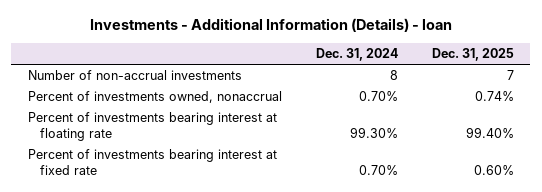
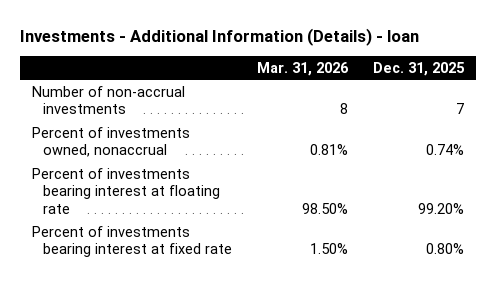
[315,48,398,62] Dec. 31, 2024 -> none
none -> [256,61,349,76] Mar. 31, 2026
[465,127,514,139] 99.40% -> [417,202,464,214] 99.20%
[473,165,514,176] 0.60% -> [425,243,464,255] 0.80%

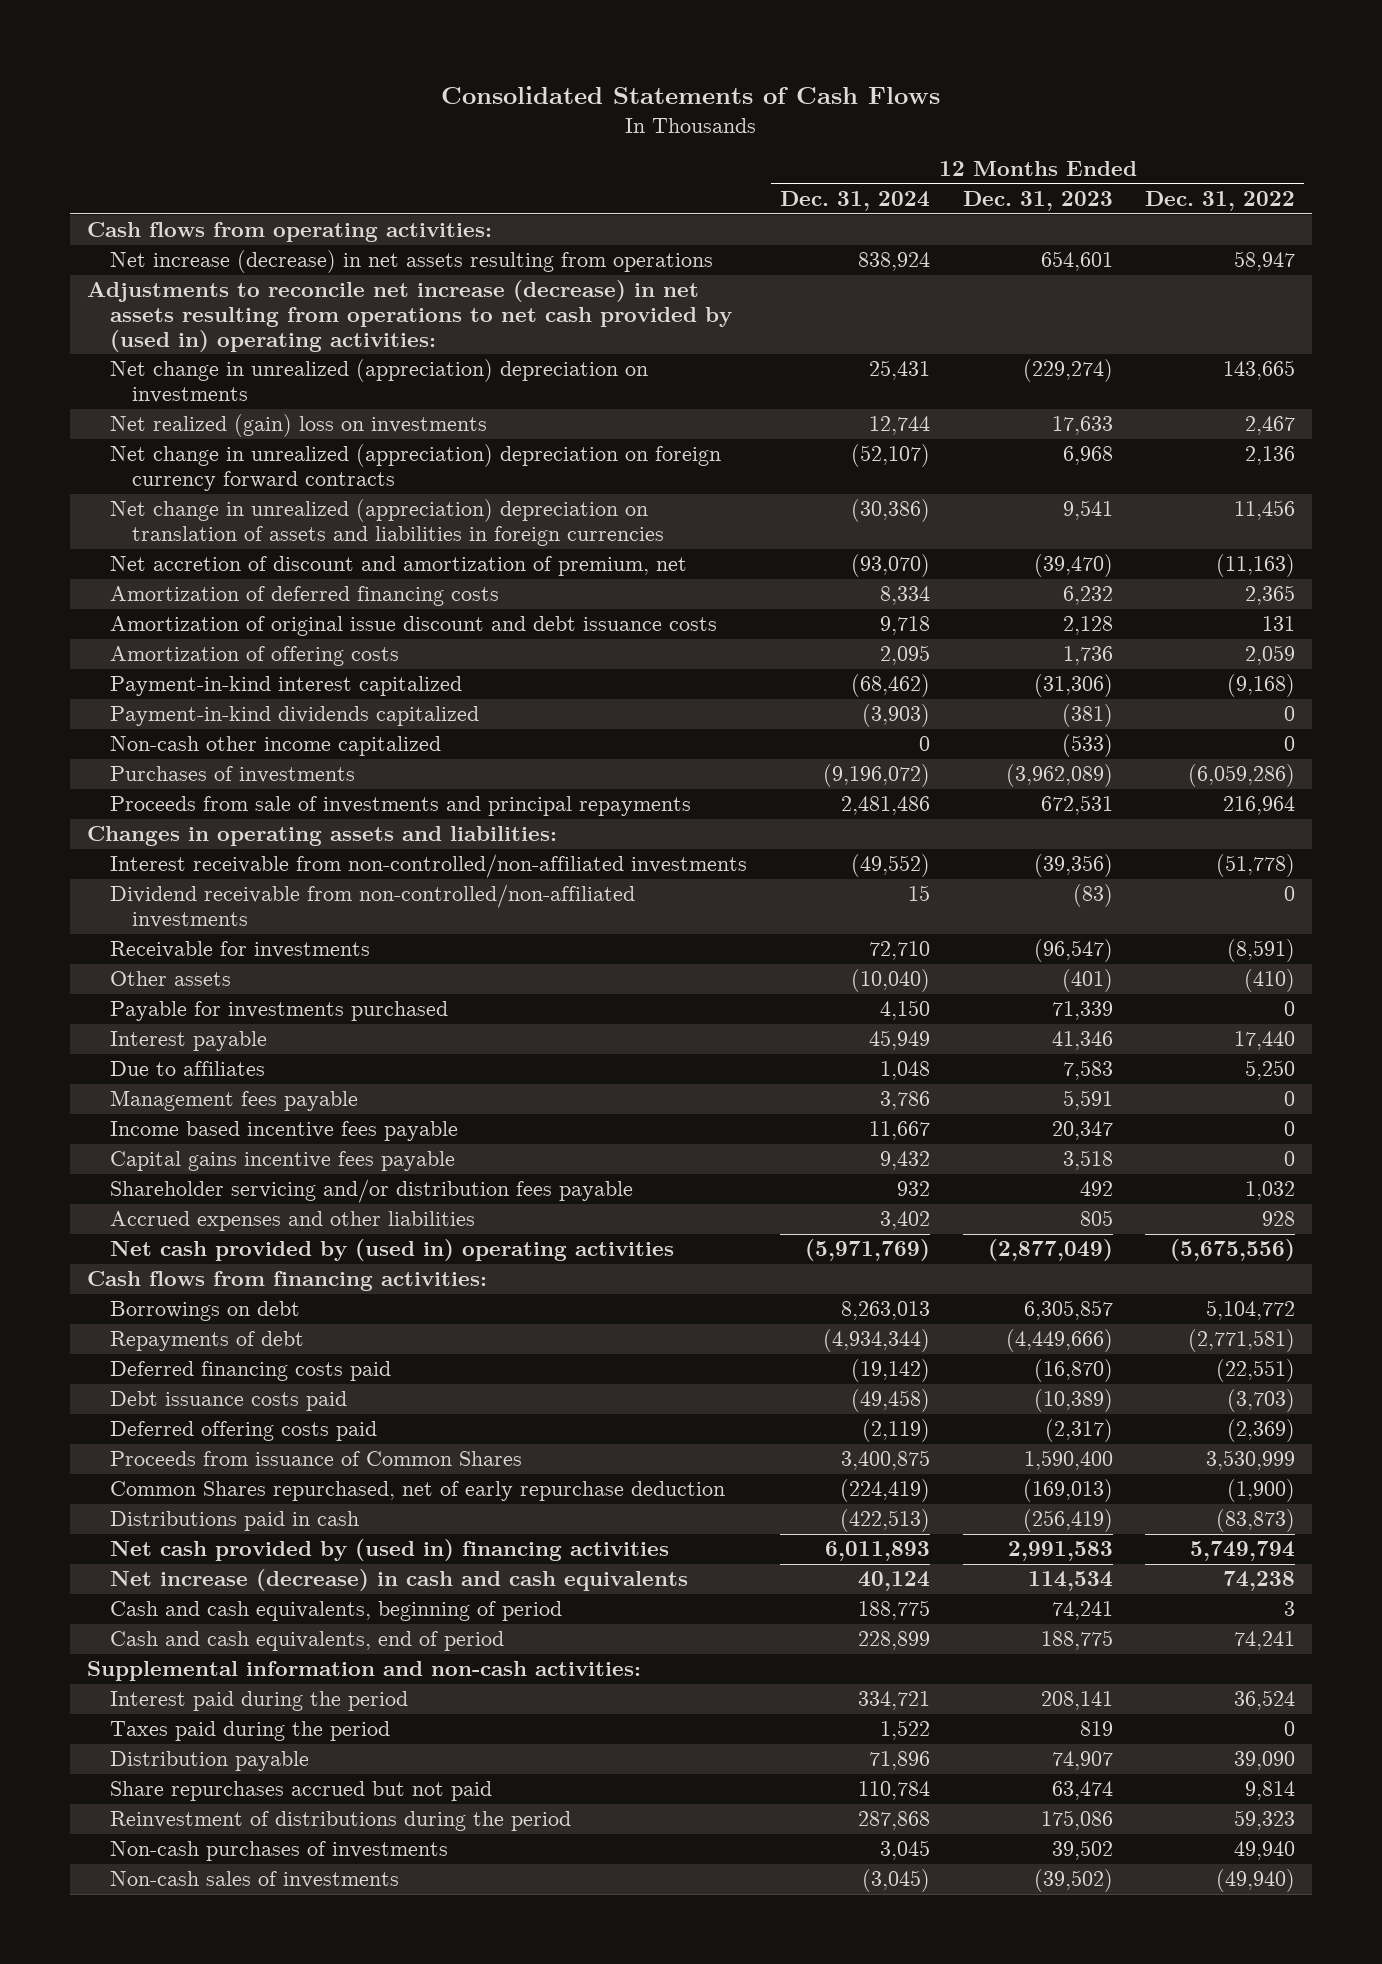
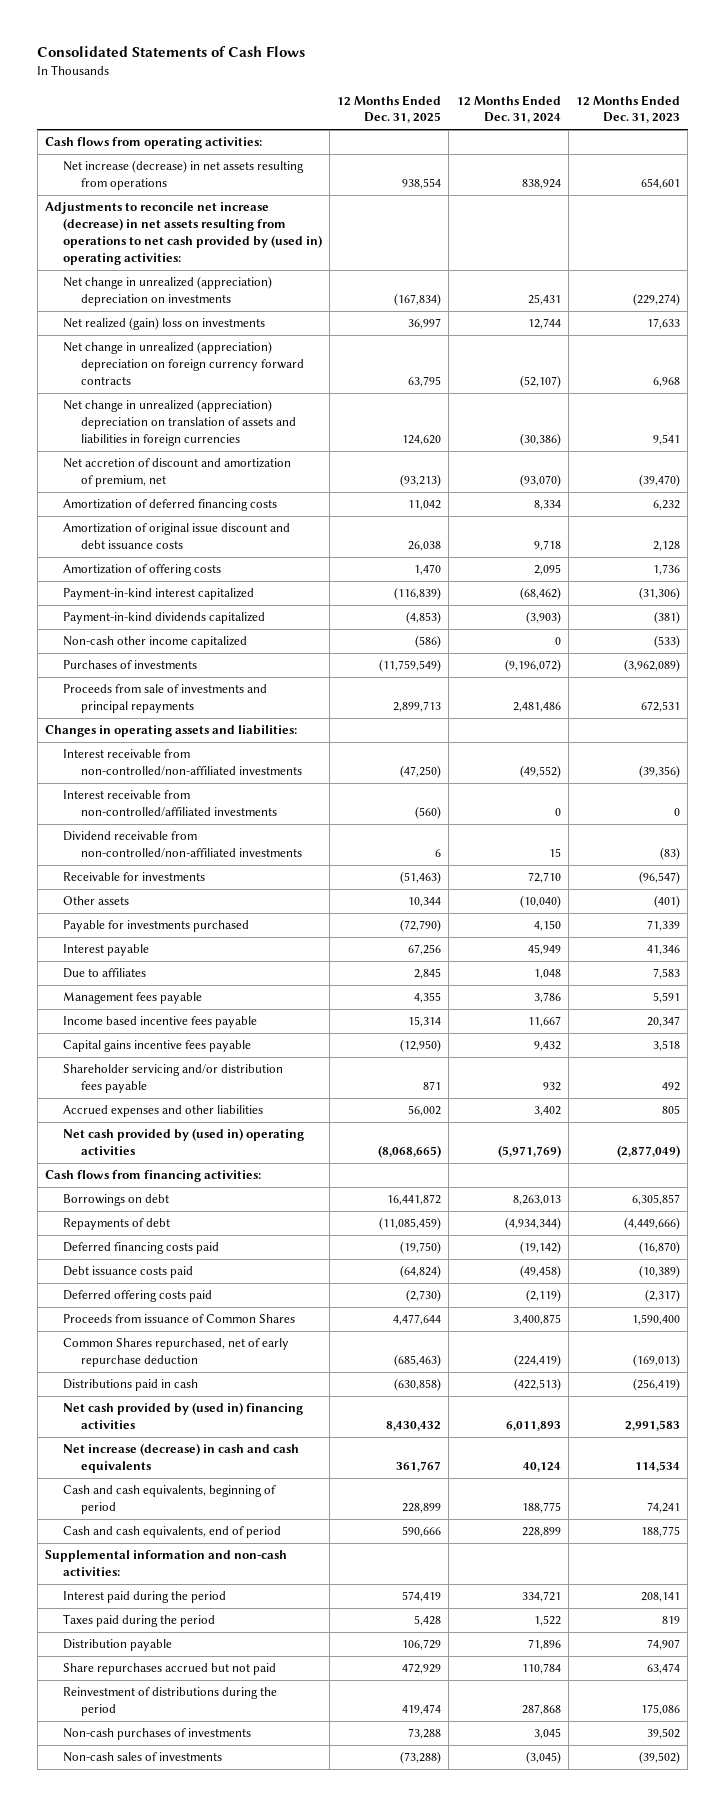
[1145,191,1296,212] Dec. 31, 2022 -> none
none -> [337,94,442,124] 12 Months Ended Dec. 31, 2025
none -> [62,790,277,818] Interest receivable from non-controlled/affiliated investments

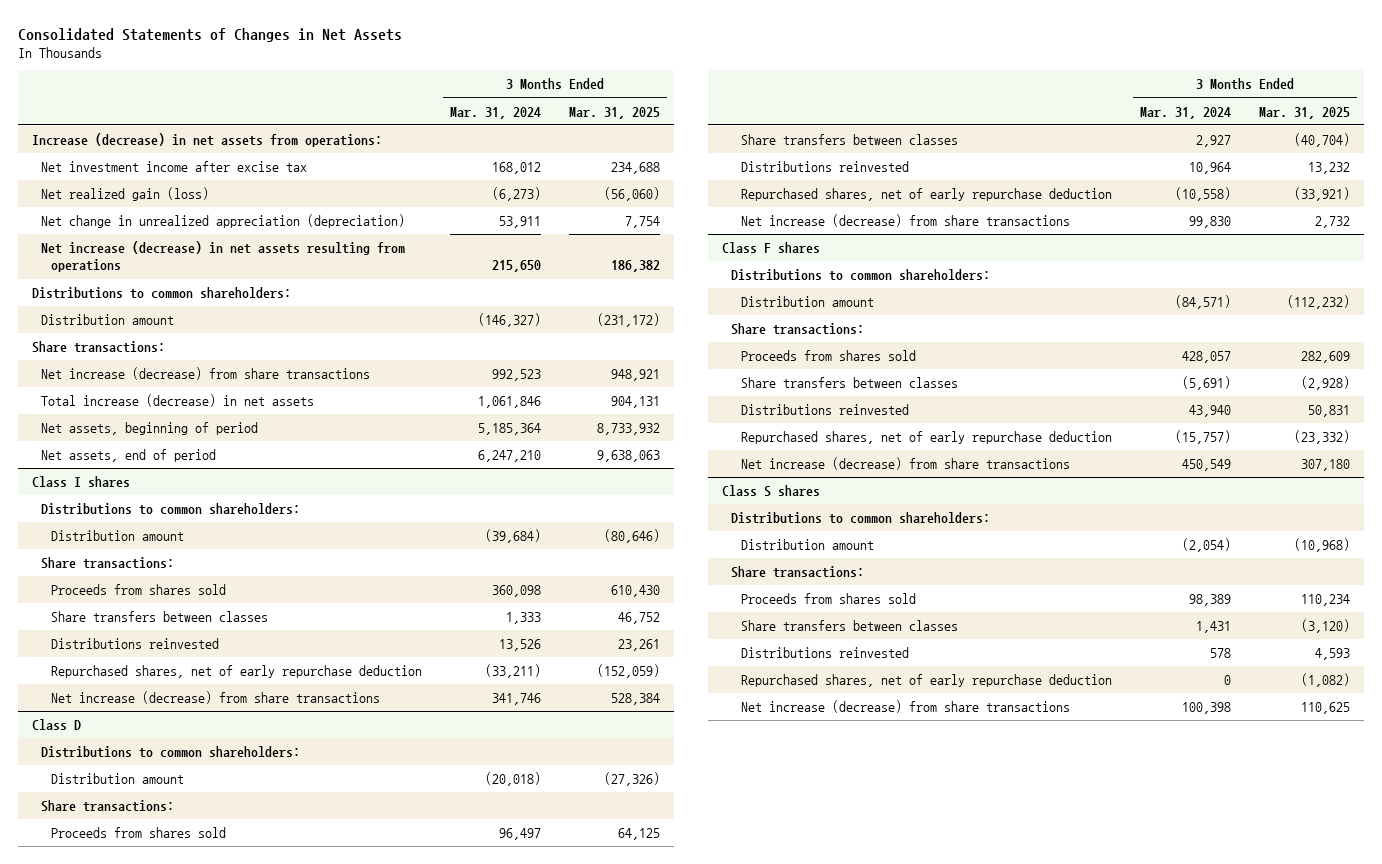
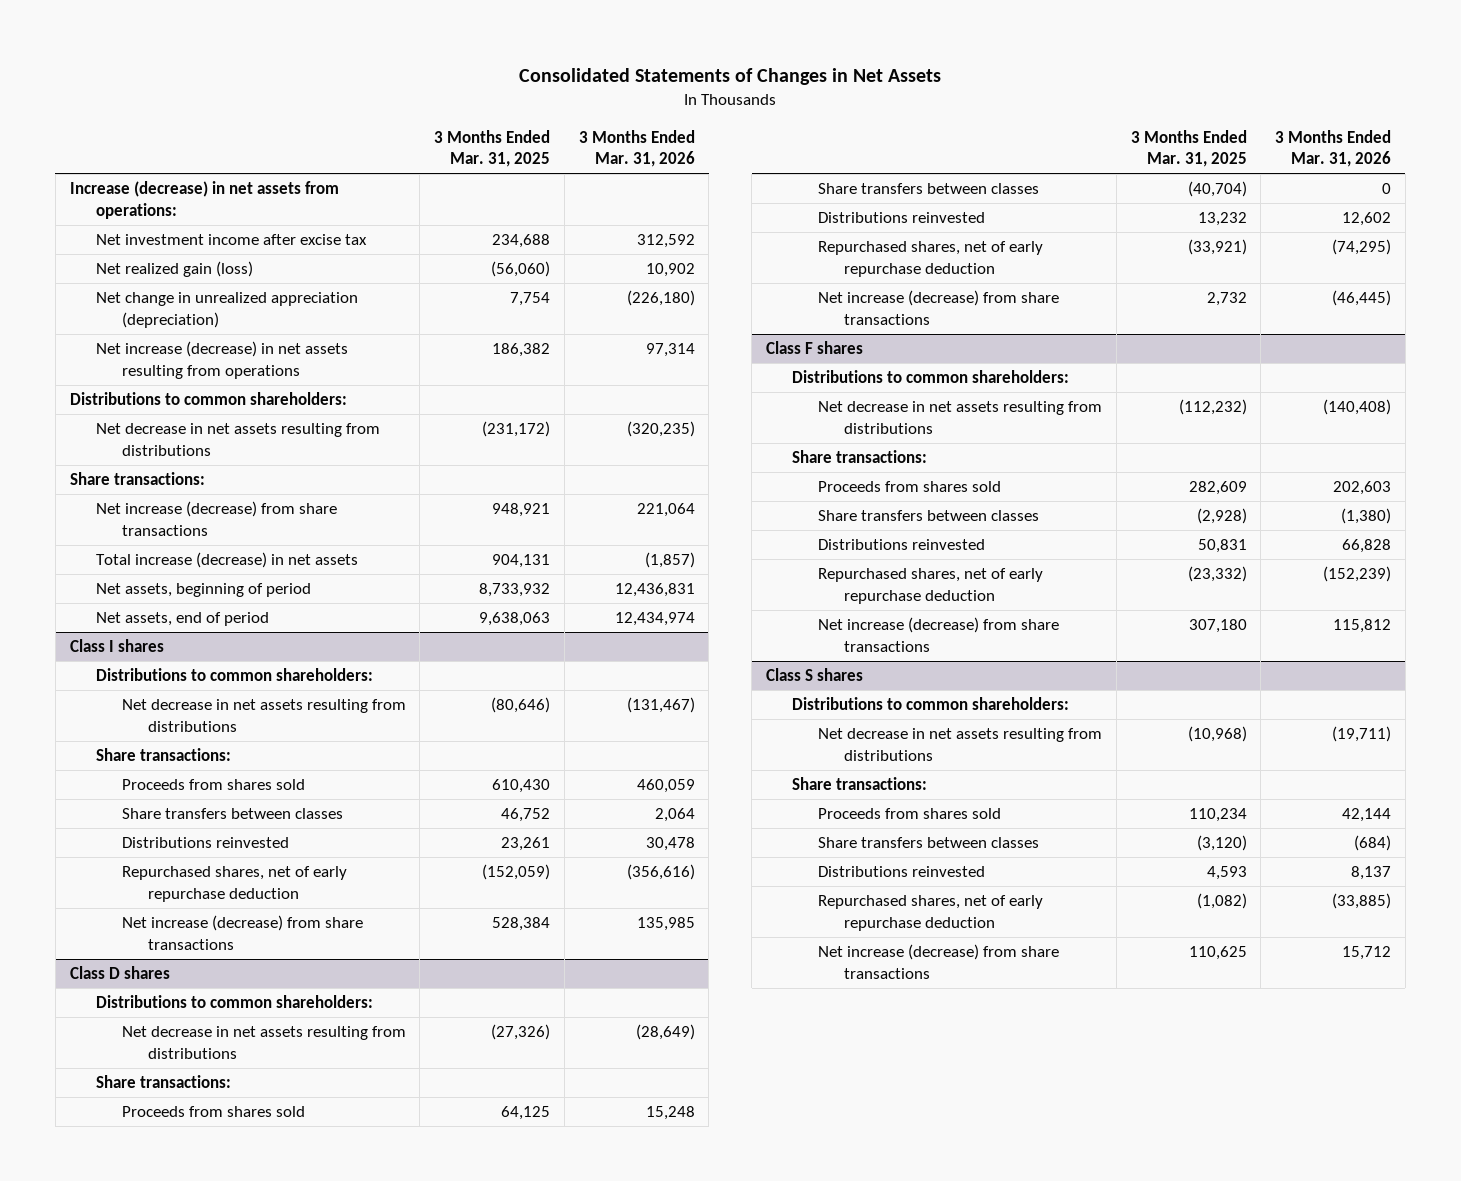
[449,106,541,119] Mar. 31, 2024 -> none
none -> [578,129,695,168] 3 Months Ended Mar. 31, 2026
[41,313,175,325] Distribution amount -> [95,423,380,456] Net decrease in net assets resulting from distributions
[50,529,184,541] Distribution amount -> [121,699,406,732] Net decrease in net assets resulting from distributions
[31,718,81,730] Class D -> [69,966,170,980] Class D shares
[50,772,184,784] Distribution amount -> [121,1026,406,1059] Net decrease in net assets resulting from distributions
[740,295,874,307] Distribution amount -> [818,401,1103,434] Net decrease in net assets resulting from distributions
[740,538,874,550] Distribution amount -> [818,728,1103,761] Net decrease in net assets resulting from distributions

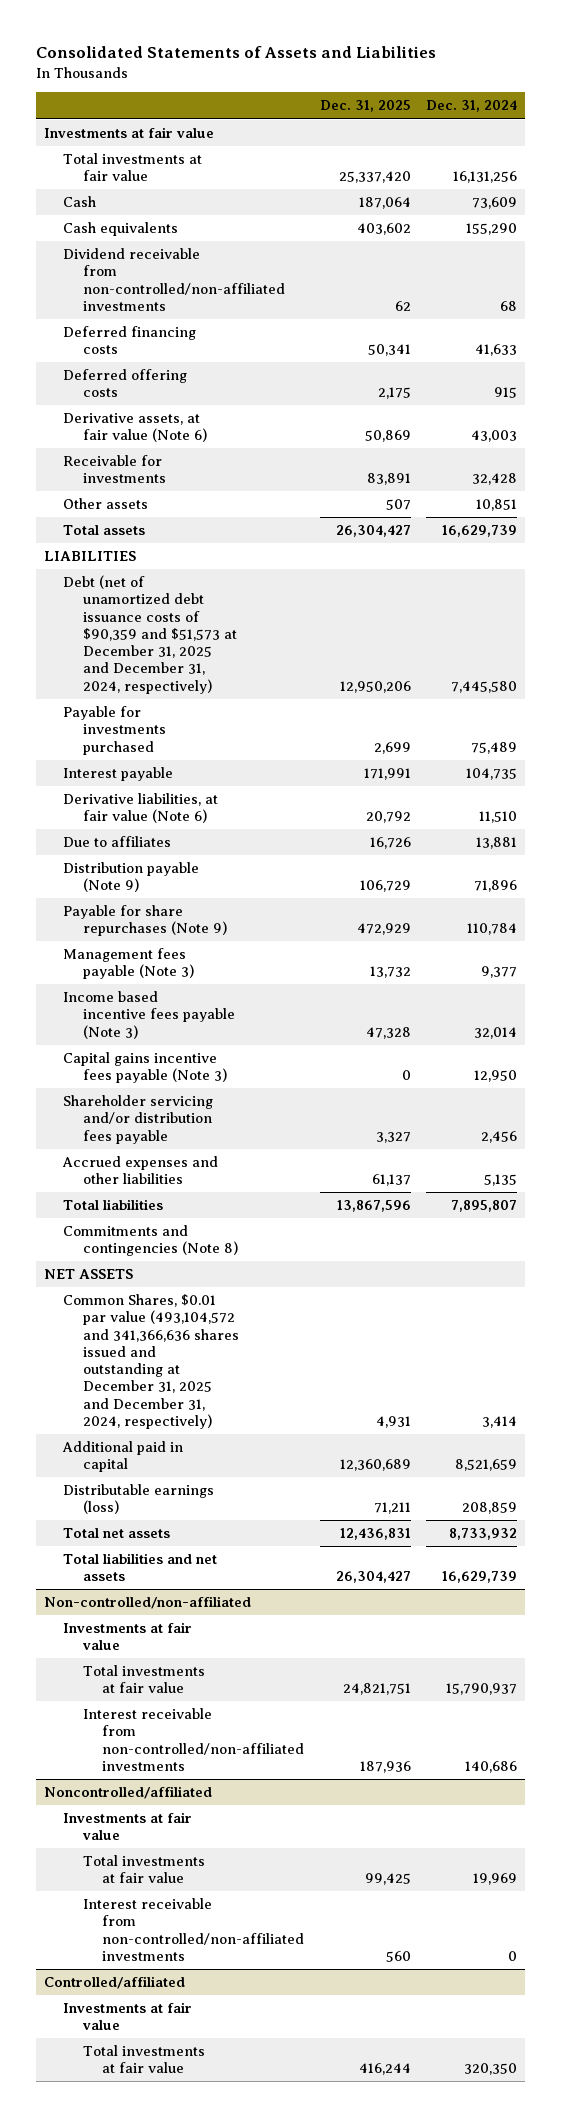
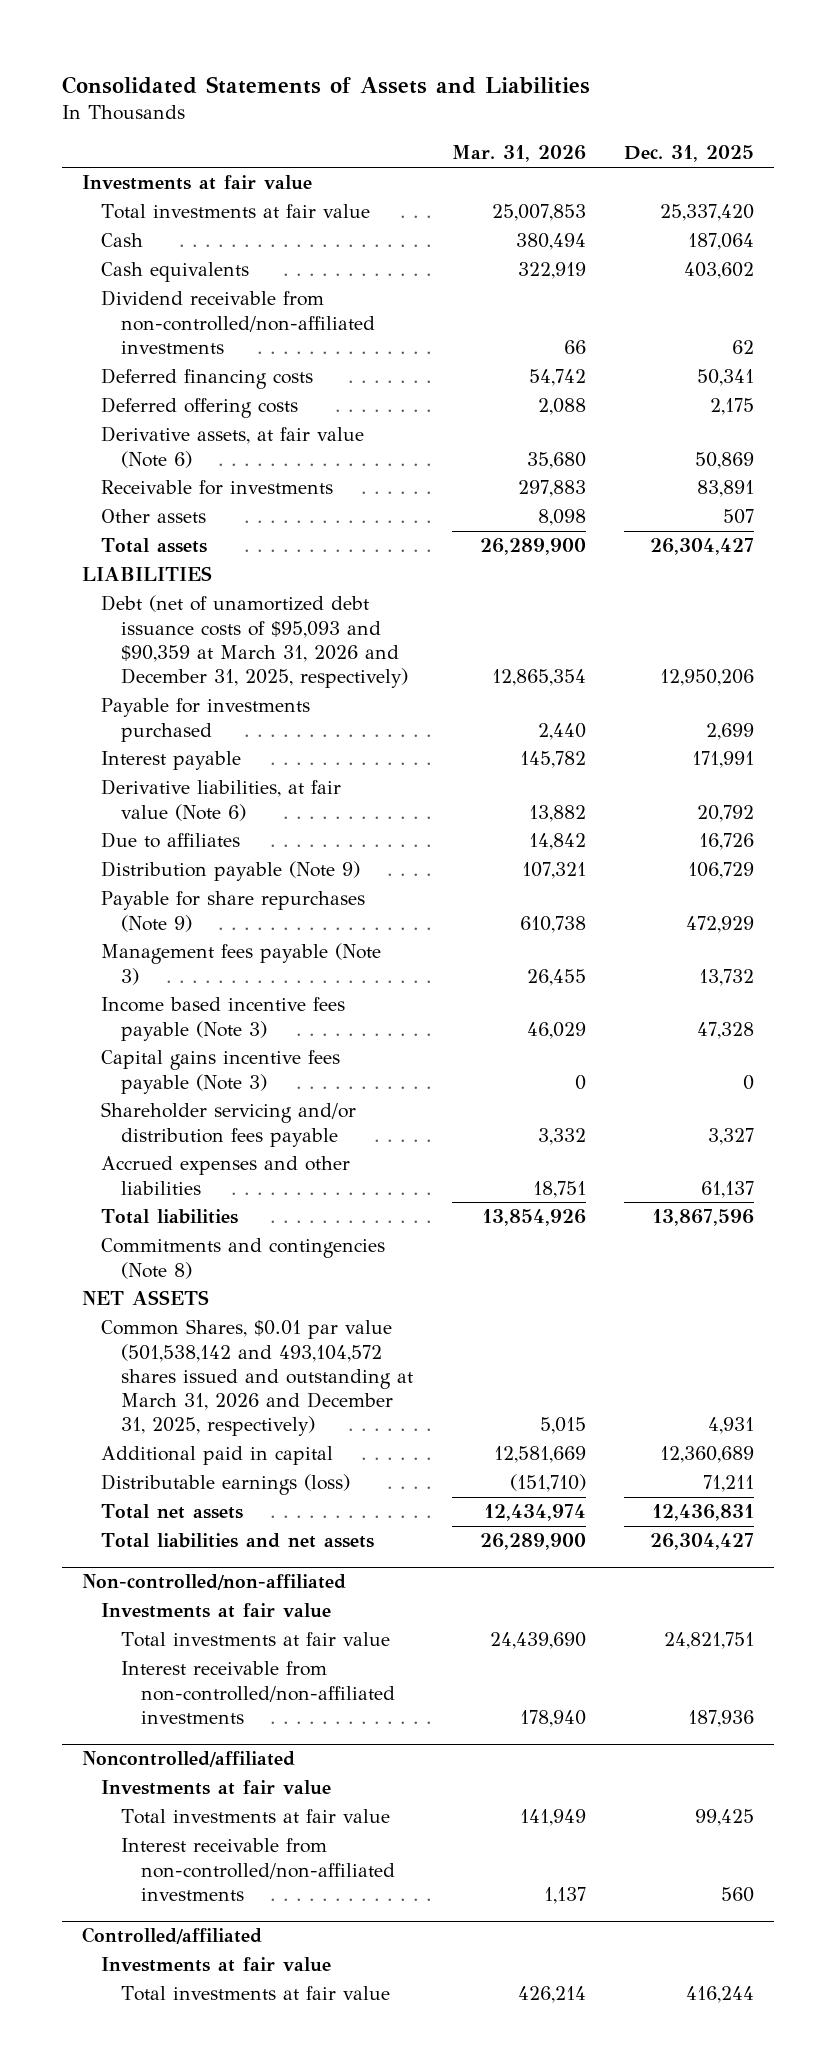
[426,100,518,113] Dec. 31, 2024 -> none
none -> [451,145,586,163] Mar. 31, 2026
[63,575,237,694] Debt (net of unamortized debt issuance costs of $90,359 and $51,573 at December 31, 2025 and December 31, 2024, respectively) -> [101,595,409,689] Debt (net of unamortized debt issuance costs of $95,093 and $90,359 at March 31, 2026 and December 31, 2025, respectively)
[63,1294,239,1429] Common Shares, $0.01 par value (493,104,572 and 341,366,636 shares issued and outstanding at December 31, 2025 and December 31, 2024, respectively) -> [101,1319,414,1437] Common Shares, $0.01 par value (501,538,142 and 493,104,572 shares issued and outstanding at March 31, 2026 and December 31, 2025, respectively)

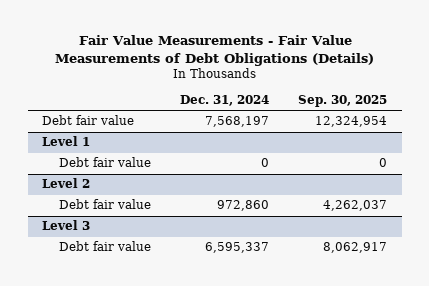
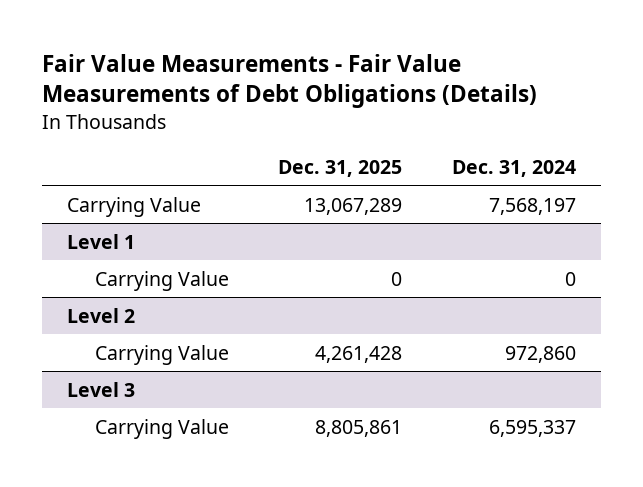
[297,94,387,107] Sep. 30, 2025 -> none
none -> [278,159,403,177] Dec. 31, 2025
[42,115,135,126] Debt fair value -> [66,196,201,217] Carrying Value
[58,157,151,168] Debt fair value -> [94,270,229,291] Carrying Value
[58,199,151,210] Debt fair value -> [94,344,229,365] Carrying Value
[58,241,151,252] Debt fair value -> [94,418,229,439] Carrying Value

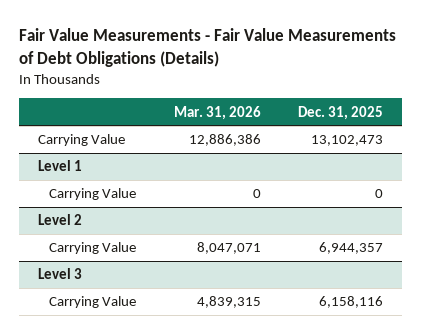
[452,159,577,177] Dec. 31, 2024 -> none
none -> [173,105,261,120] Mar. 31, 2026
[304,197,403,215] 13,067,289 -> [311,135,384,147] 13,102,473
[315,345,403,363] 4,261,428 -> [319,242,384,255] 6,944,357
[315,419,403,437] 8,805,861 -> [319,296,384,309] 6,158,116

